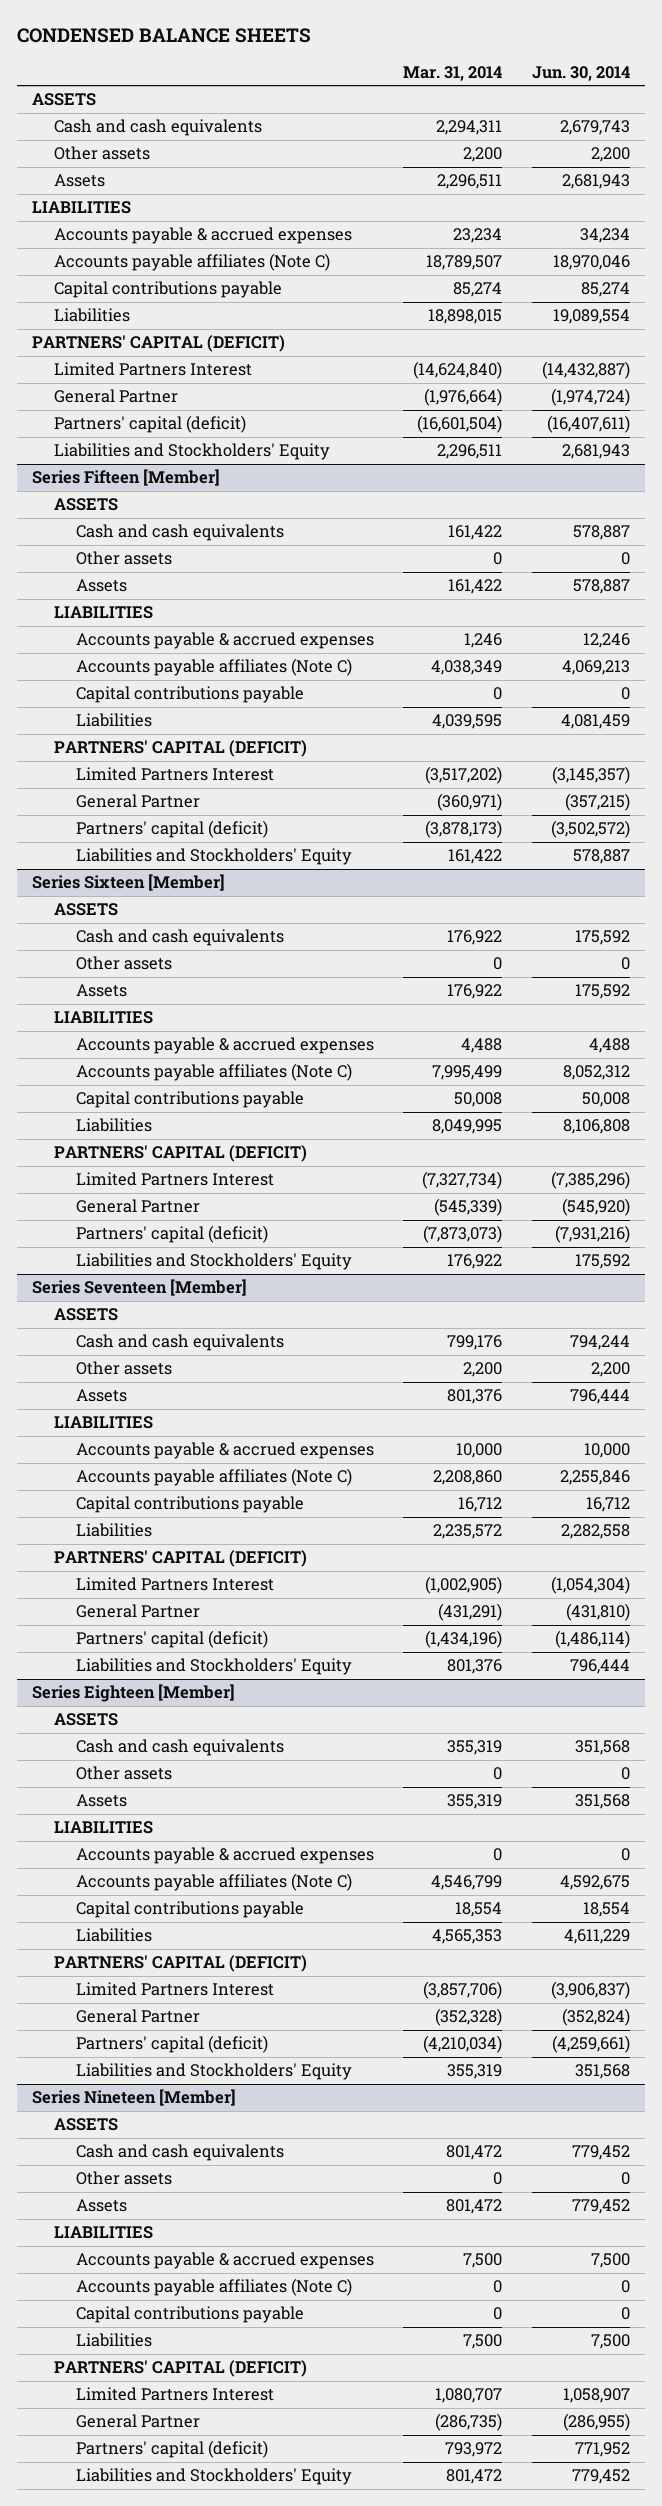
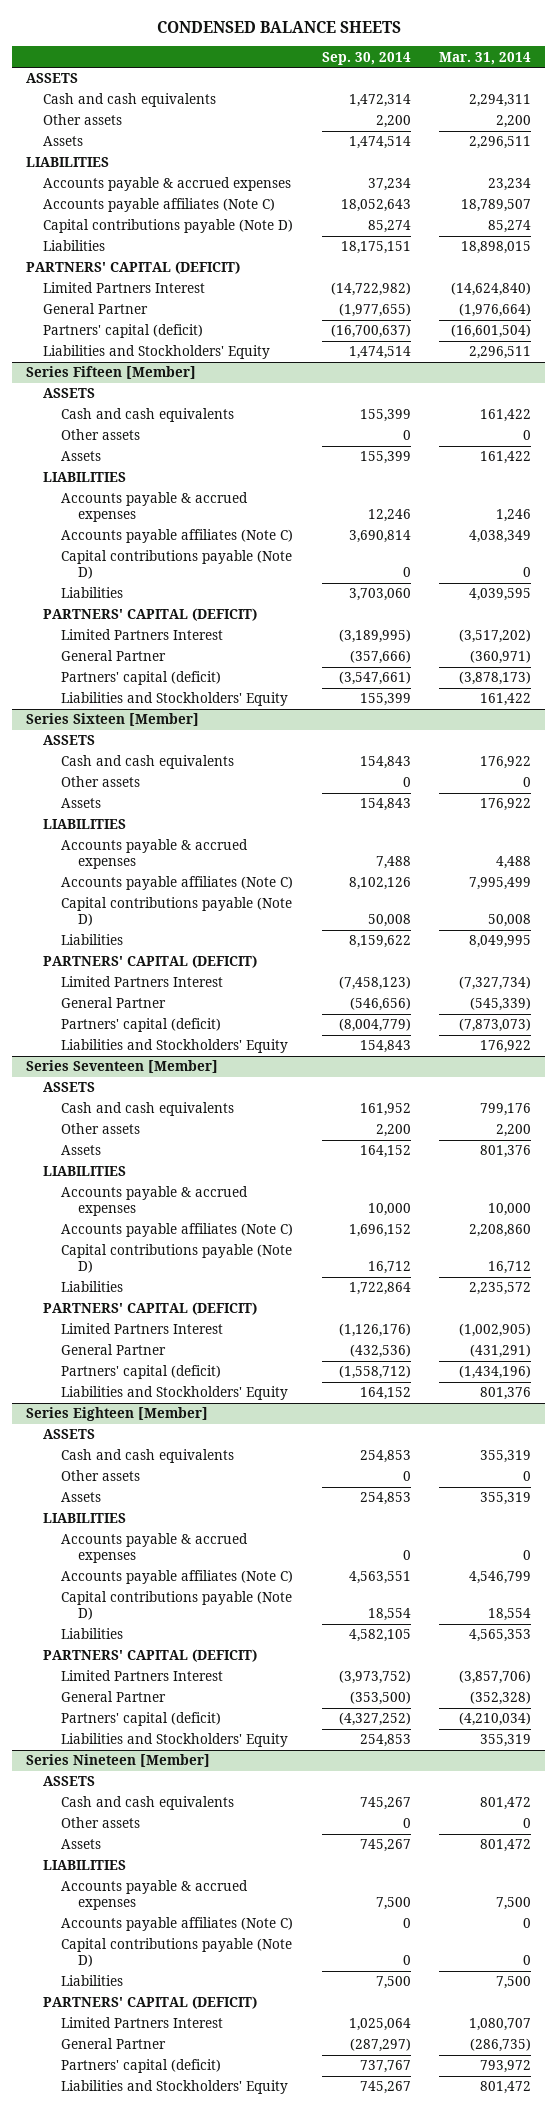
[531,65,630,81] Jun. 30, 2014 -> none
none -> [321,51,411,65] Sep. 30, 2014
[53,281,282,299] Capital contributions payable -> [43,219,294,234] Capital contributions payable (Note D)
[75,686,304,704] Capital contributions payable -> [60,550,292,580] Capital contributions payable (Note D)
[75,1091,304,1109] Capital contributions payable -> [60,897,292,927] Capital contributions payable (Note D)
[75,1496,304,1514] Capital contributions payable -> [60,1244,292,1274] Capital contributions payable (Note D)
[75,1901,304,1919] Capital contributions payable -> [60,1591,292,1621] Capital contributions payable (Note D)
[75,2306,304,2324] Capital contributions payable -> [60,1938,292,1968] Capital contributions payable (Note D)

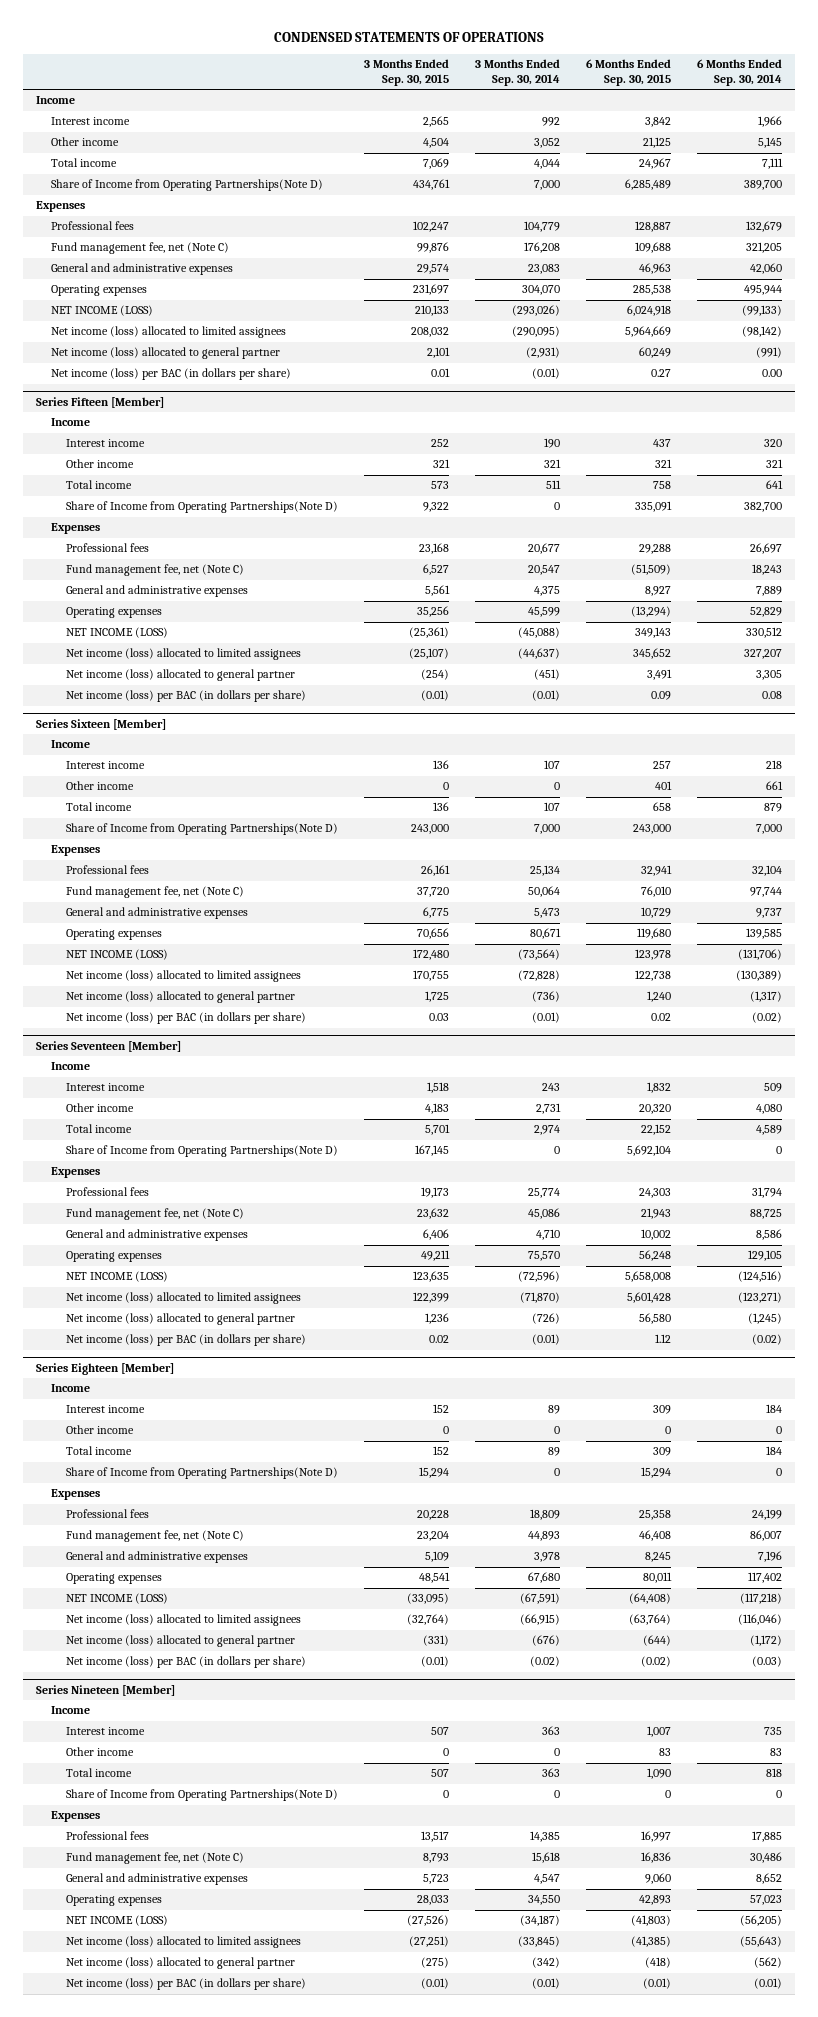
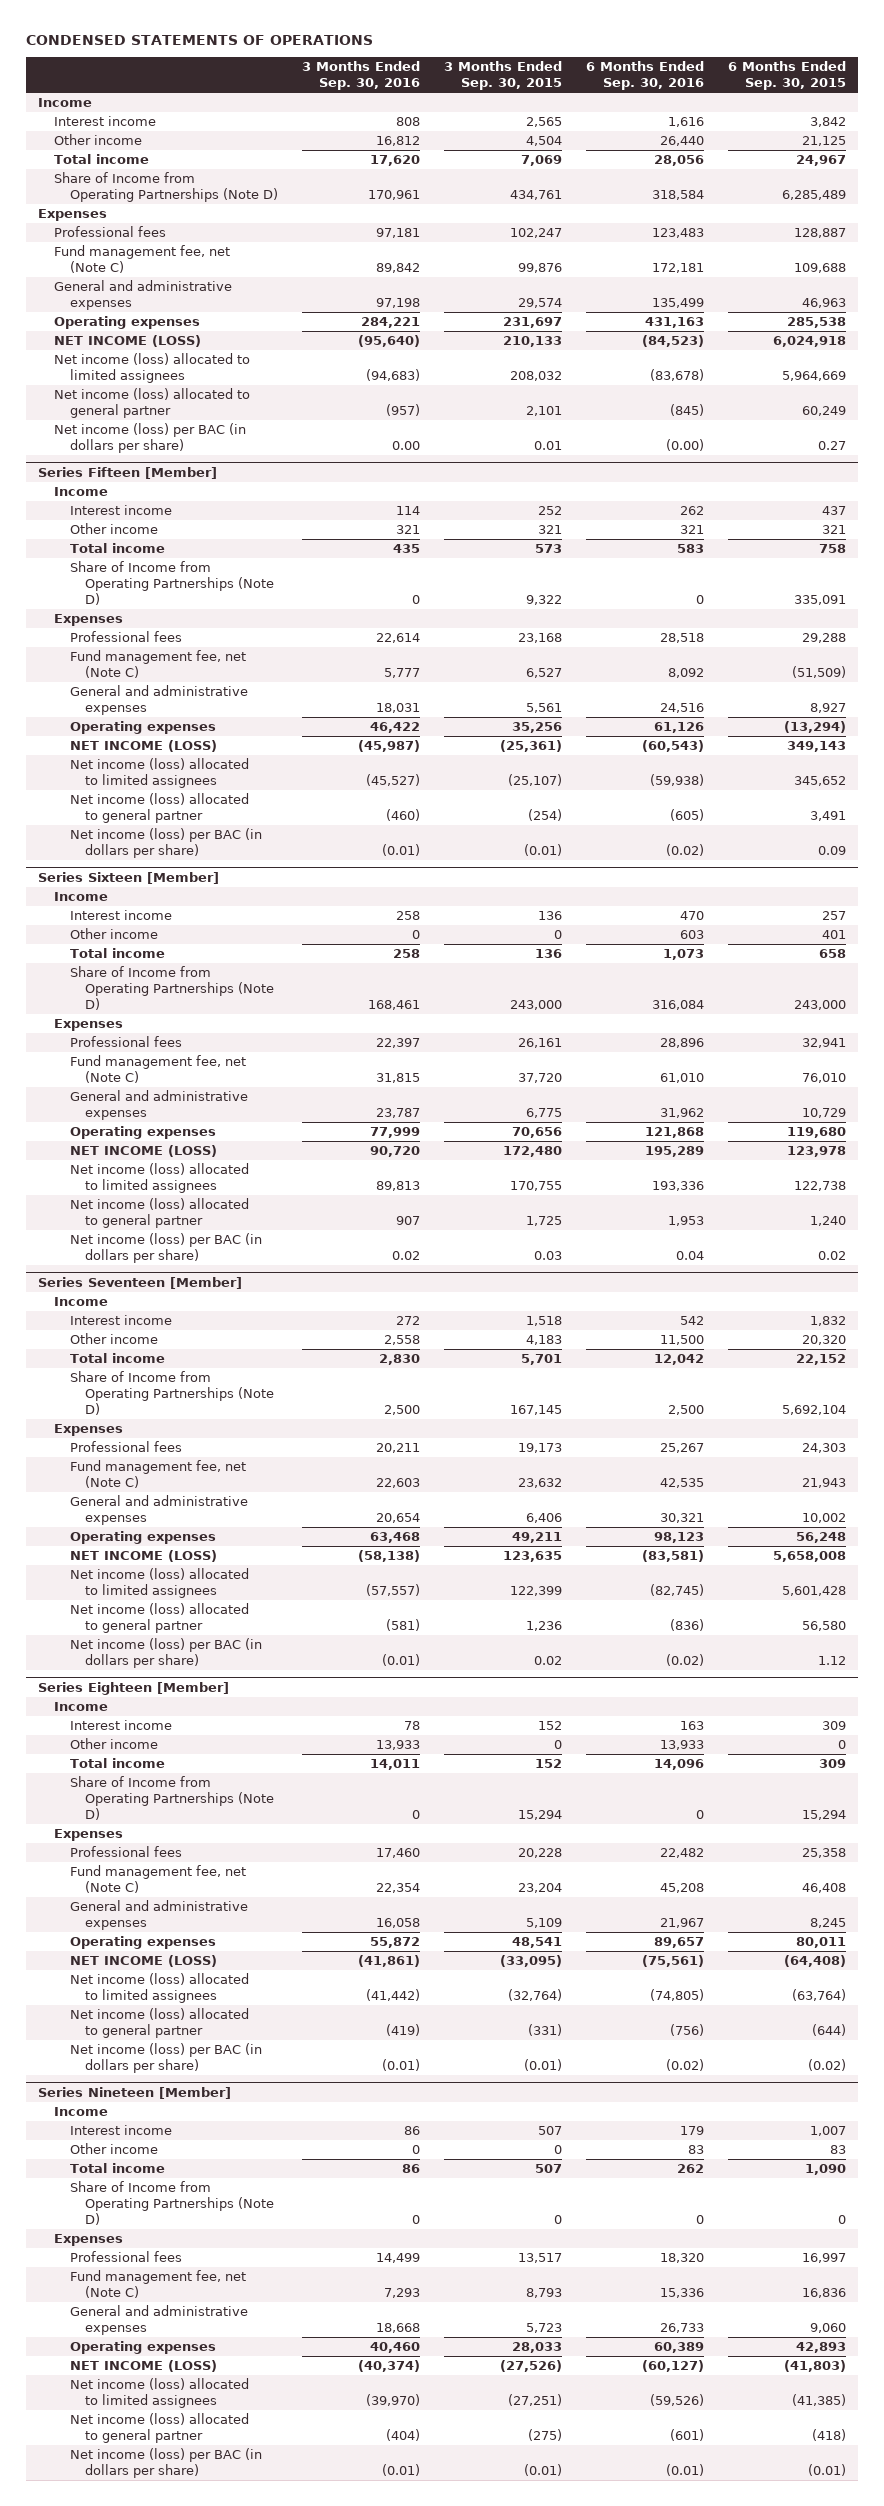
[475,59,561,86] 3 Months Ended Sep. 30, 2014 -> none
[697,59,783,86] 6 Months Ended Sep. 30, 2014 -> none
none -> [301,61,420,91] 3 Months Ended Sep. 30, 2016
none -> [585,61,704,91] 6 Months Ended Sep. 30, 2016
[51,179,324,192] Share of Income from Operating Partnerships(Note D) -> [53,172,278,202] Share of Income from Operating Partnerships (Note D)
[66,501,339,514] Share of Income from Operating Partnerships(Note D) -> [69,561,275,605] Share of Income from Operating Partnerships (Note D)
[66,823,339,836] Share of Income from Operating Partnerships(Note D) -> [69,966,275,1010] Share of Income from Operating Partnerships (Note D)
[66,1145,339,1158] Share of Income from Operating Partnerships(Note D) -> [69,1371,275,1415] Share of Income from Operating Partnerships (Note D)
[66,1467,339,1480] Share of Income from Operating Partnerships(Note D) -> [69,1776,275,1820] Share of Income from Operating Partnerships (Note D)
[66,1789,339,1802] Share of Income from Operating Partnerships(Note D) -> [69,2181,275,2225] Share of Income from Operating Partnerships (Note D)

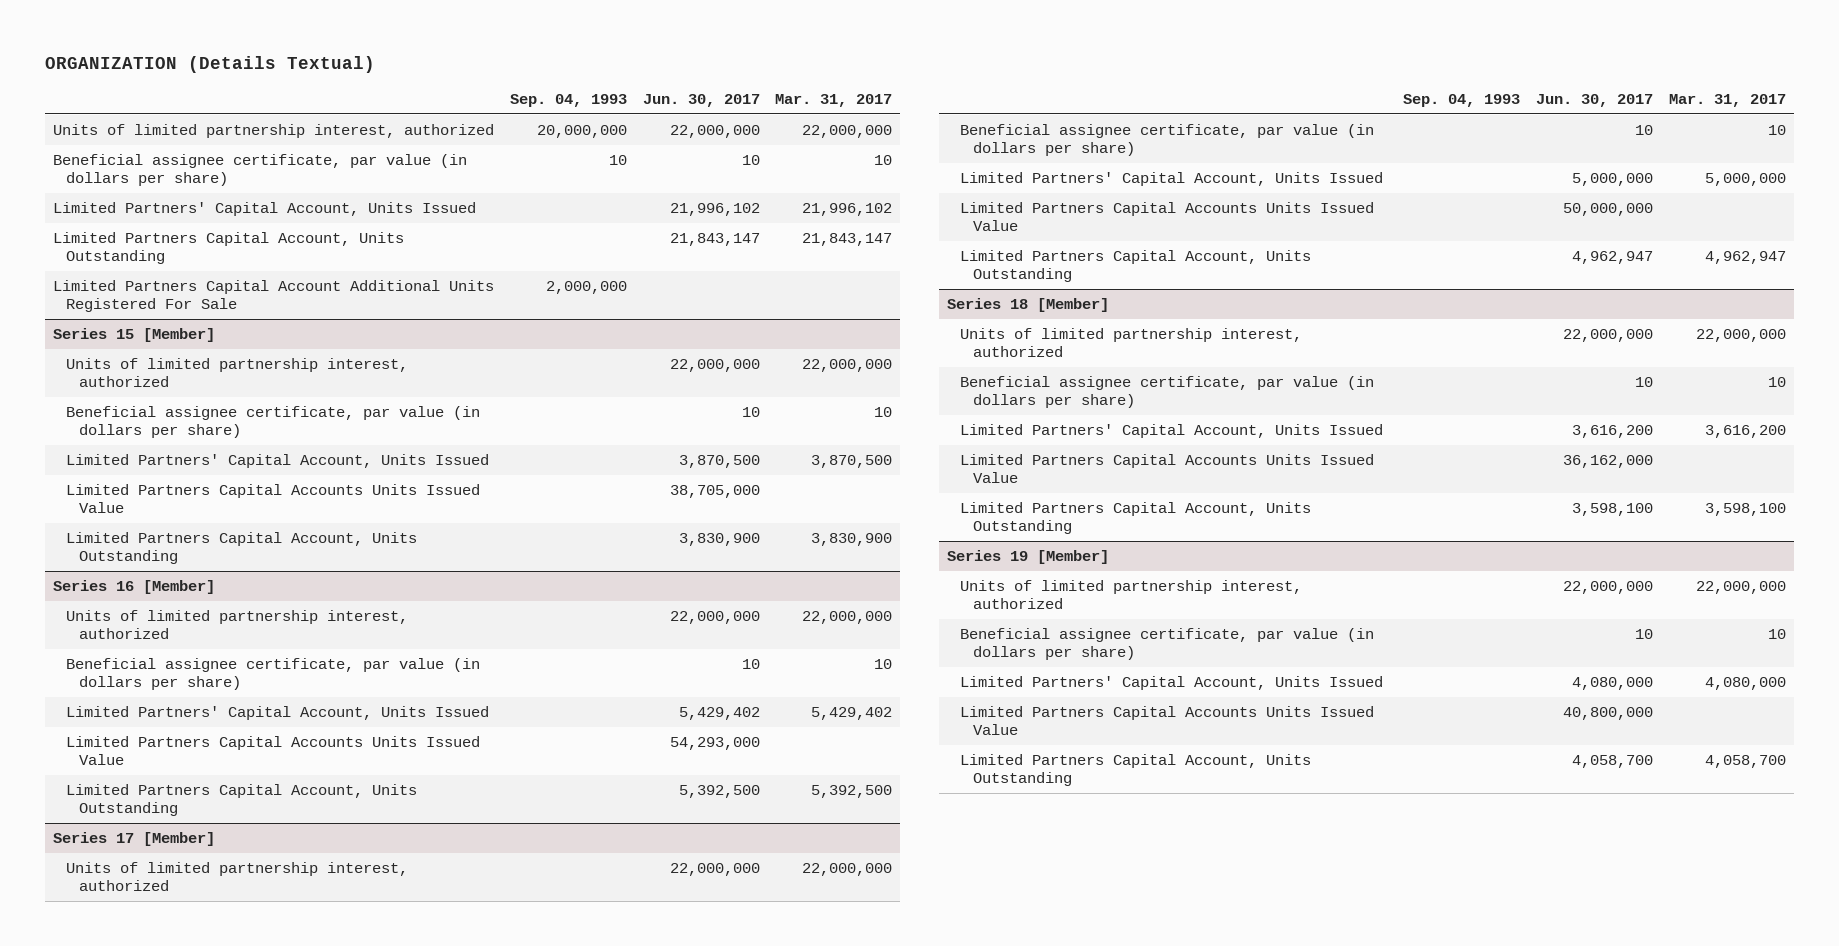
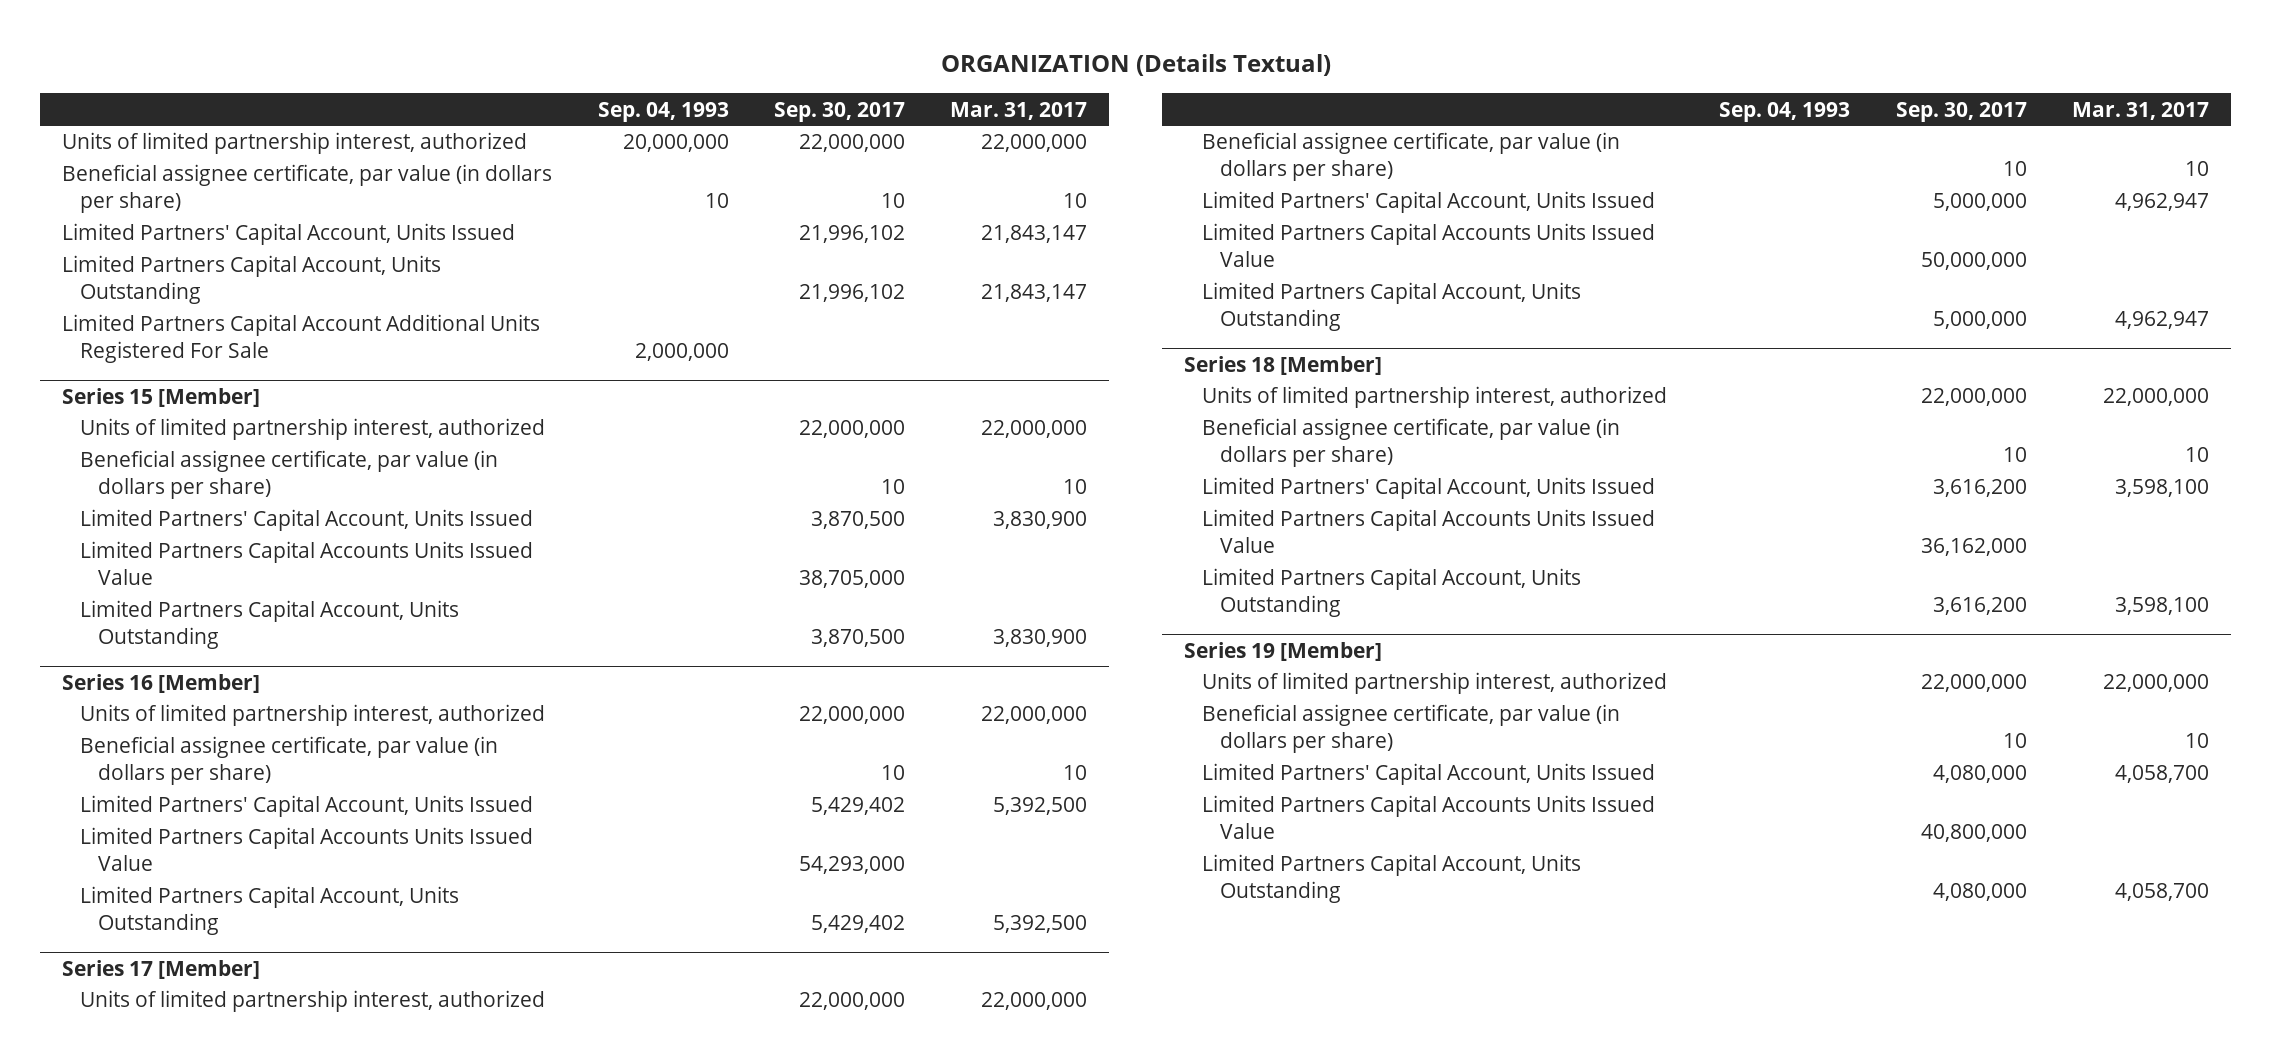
[642,94,760,108] Jun. 30, 2017 -> none
none -> [773,101,905,122] Sep. 30, 2017
[802,202,893,216] 21,996,102 -> [980,225,1087,244] 21,843,147
[811,454,893,468] 3,870,500 -> [992,511,1087,530] 3,830,900
[811,706,893,720] 5,429,402 -> [992,797,1087,816] 5,392,500
[1704,172,1786,186] 5,000,000 -> [2114,193,2209,212] 4,962,947
[1704,424,1786,438] 3,616,200 -> [2114,479,2209,498] 3,598,100
[1704,676,1786,690] 4,080,000 -> [2114,765,2209,784] 4,058,700

